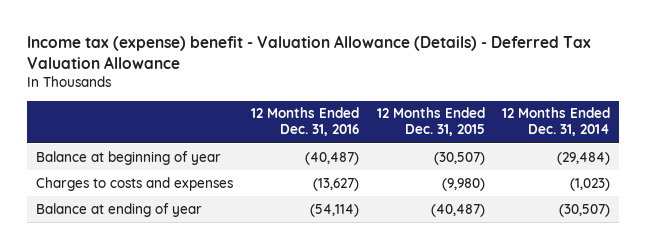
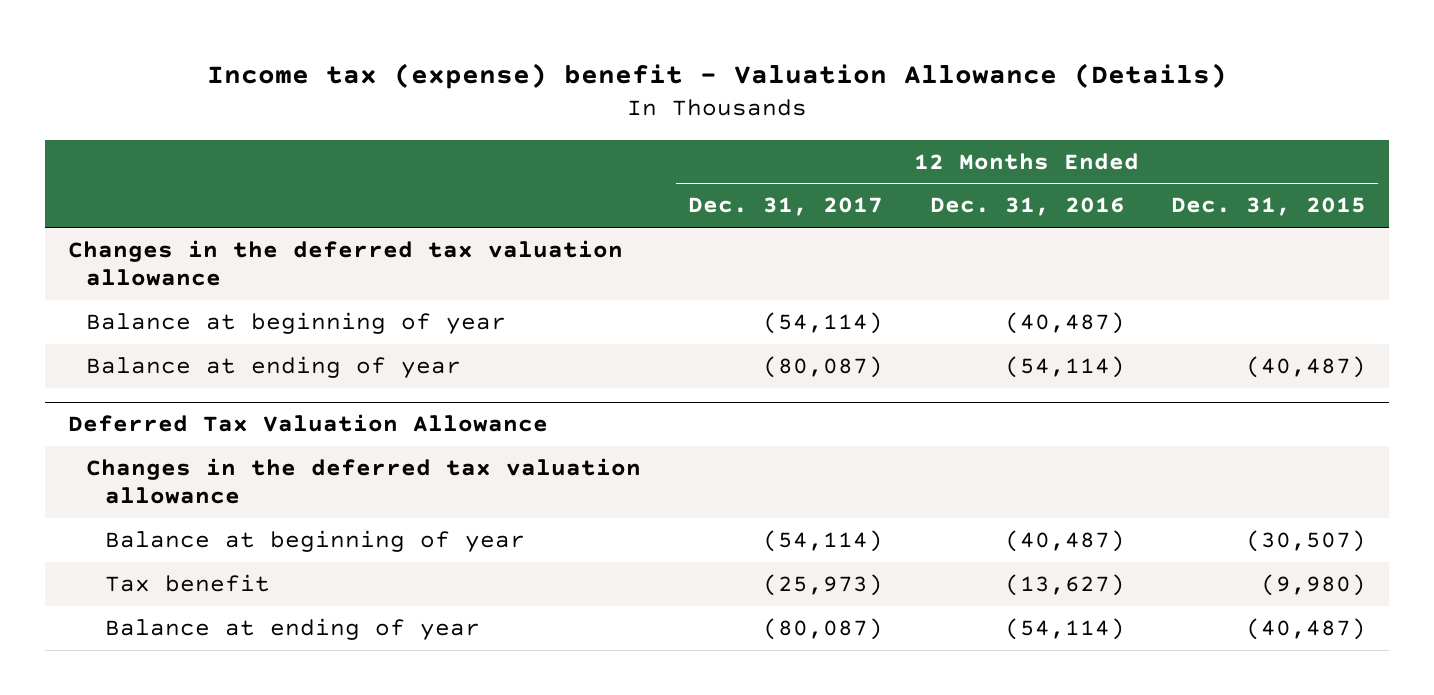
[27,35,592,69] Income tax (expense) benefit - Valuation Allowance (Details) - Deferred Tax Valuation Allowance -> [207,62,1228,89] Income tax (expense) benefit - Valuation Allowance (Details)
[502,107,611,137] 12 Months Ended Dec. 31, 2014 -> none
none -> [687,197,883,217] Dec. 31, 2017
none -> [68,240,624,287] Changes in the deferred tax valuation allowance
none -> [86,312,507,335] Balance at beginning of year
none -> [86,356,462,379] Balance at ending of year
none -> [68,414,549,433] Deferred Tax Valuation Allowance
none -> [86,458,642,505] Changes in the deferred tax valuation allowance
[35,176,233,191] Charges to costs and expenses -> [104,574,270,593] Tax benefit

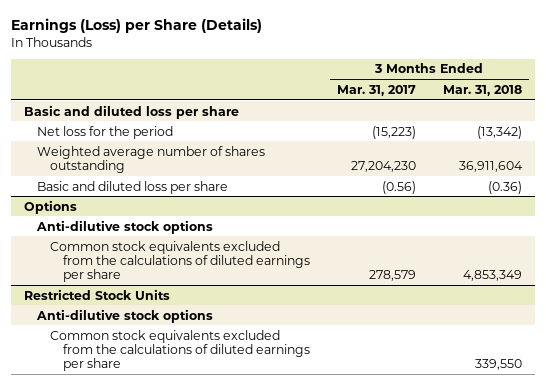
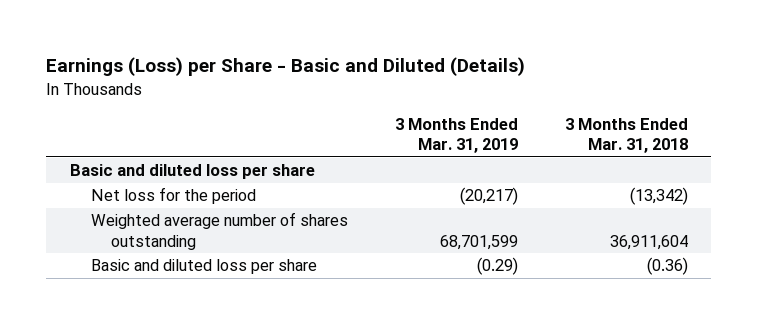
[10,17,262,33] Earnings (Loss) per Share (Details) -> [46,57,526,77] Earnings (Loss) per Share - Basic and Diluted (Details)
[336,84,416,96] Mar. 31, 2017 -> none
none -> [394,117,518,154] 3 Months Ended Mar. 31, 2019
[24,199,78,214] Options -> none
[36,219,214,234] Anti-dilutive stock options -> none
[49,240,310,282] Common stock equivalents excluded from the calculations of diluted earnings per share -> none
[24,288,171,300] Restricted Stock Units -> none
[36,308,214,323] Anti-dilutive stock options -> none
[49,329,310,371] Common stock equivalents excluded from the calculations of diluted earnings per share -> none

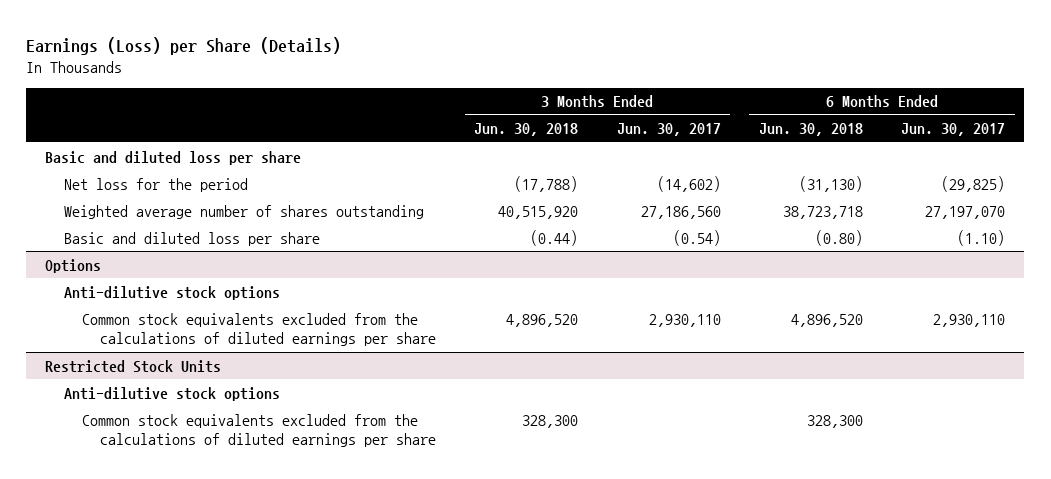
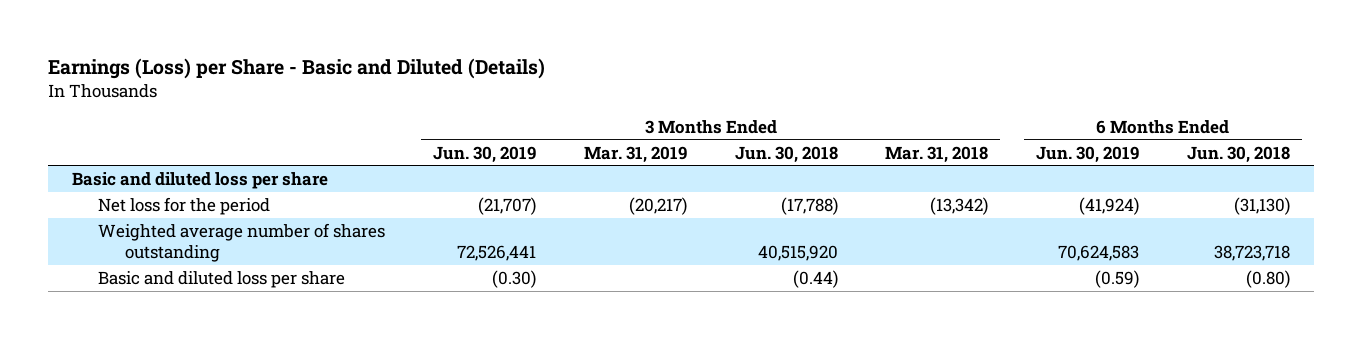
[26,36,342,55] Earnings (Loss) per Share (Details) -> [47,58,545,80] Earnings (Loss) per Share - Basic and Diluted (Details)
[616,123,721,137] Jun. 30, 2017 -> none
[901,123,1006,137] Jun. 30, 2017 -> none
none -> [433,145,537,163] Jun. 30, 2019
none -> [583,145,687,163] Mar. 31, 2019
none -> [885,145,989,163] Mar. 31, 2018
none -> [1036,145,1140,163] Jun. 30, 2019
[45,258,102,273] Options -> none
[63,285,280,300] Anti-dilutive stock options -> none
[81,312,436,347] Common stock equivalents excluded from the calculations of diluted earnings per share -> none
[45,359,222,373] Restricted Stock Units -> none
[63,386,280,401] Anti-dilutive stock options -> none
[81,413,436,448] Common stock equivalents excluded from the calculations of diluted earnings per share -> none

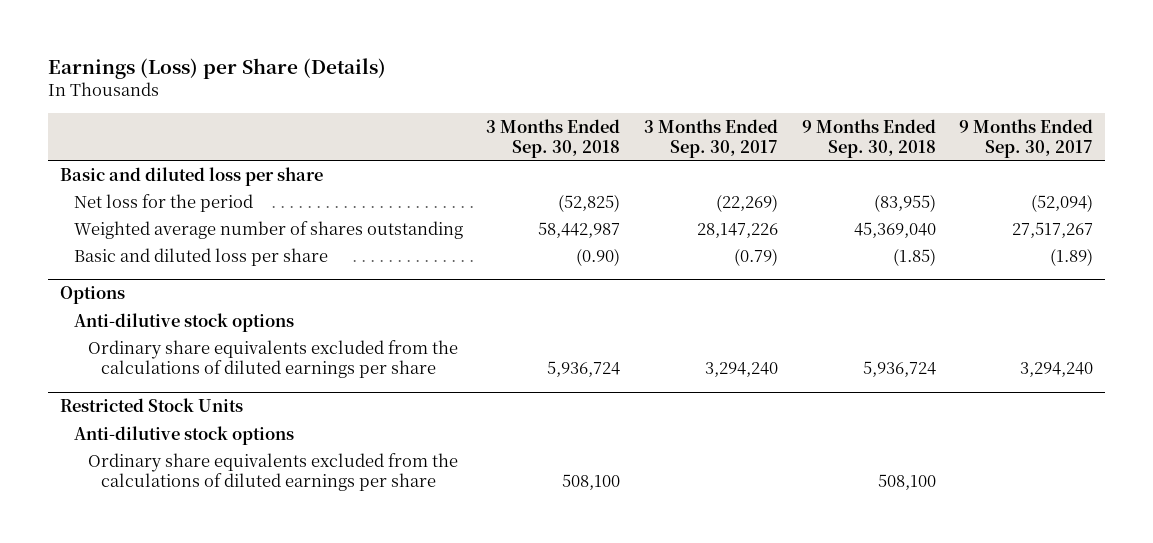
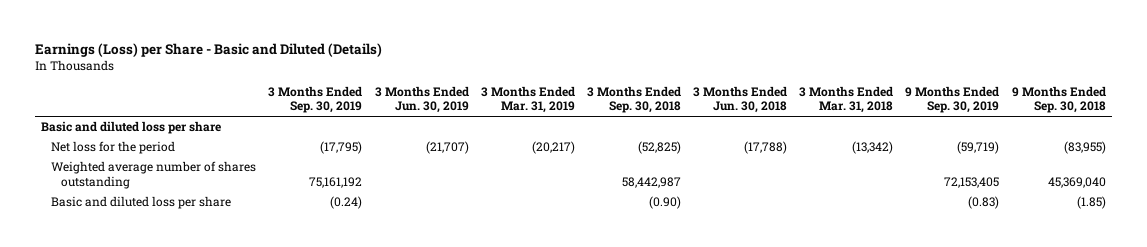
[47,57,386,79] Earnings (Loss) per Share (Details) -> [35,42,383,57] Earnings (Loss) per Share - Basic and Diluted (Details)
[643,118,778,158] 3 Months Ended Sep. 30, 2017 -> none
[959,118,1094,158] 9 Months Ended Sep. 30, 2017 -> none
none -> [268,85,363,114] 3 Months Ended Sep. 30, 2019
none -> [374,85,469,114] 3 Months Ended Jun. 30, 2019
none -> [480,85,575,114] 3 Months Ended Mar. 31, 2019
none -> [693,85,788,114] 3 Months Ended Jun. 30, 2018
none -> [799,85,894,114] 3 Months Ended Mar. 31, 2018
none -> [905,85,1000,114] 9 Months Ended Sep. 30, 2019
[59,285,125,304] Options -> none
[73,312,294,332] Anti-dilutive stock options -> none
[87,339,458,379] Ordinary share equivalents excluded from the calculations of diluted earnings per share -> none
[59,397,243,412] Restricted Stock Units -> none
[73,425,294,445] Anti-dilutive stock options -> none
[87,452,458,492] Ordinary share equivalents excluded from the calculations of diluted earnings per share -> none

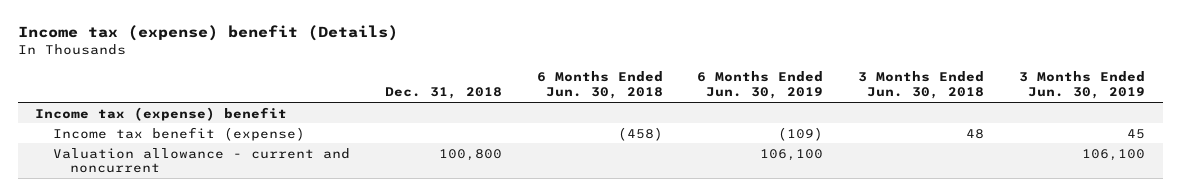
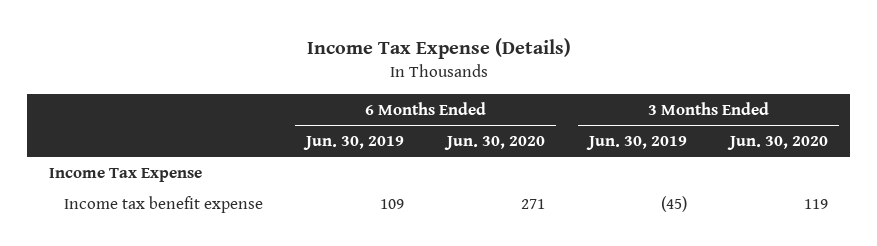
[17,25,398,42] Income tax (expense) benefit (Details) -> [306,38,571,60] Income Tax Expense (Details)
[384,87,502,100] Dec. 31, 2018 -> none
[536,71,663,100] 6 Months Ended Jun. 30, 2018 -> none
[858,71,985,100] 3 Months Ended Jun. 30, 2018 -> none
none -> [444,136,546,151] Jun. 30, 2020
none -> [727,136,829,151] Jun. 30, 2020
[52,147,350,174] Valuation allowance - current and noncurrent -> none
[35,106,288,121] Income tax (expense) benefit -> [48,167,202,182] Income Tax Expense
[52,126,305,141] Income tax benefit (expense) -> [63,195,263,213] Income tax benefit expense
[778,126,824,141] (109) -> [380,198,405,209] 109
[1127,128,1146,139] 45 -> [660,195,687,212] (45)

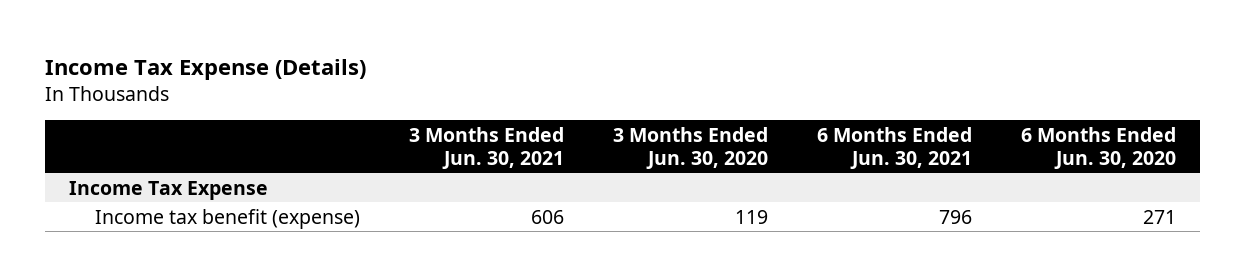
[303,136,405,151] Jun. 30, 2019 -> none
[585,136,687,151] Jun. 30, 2019 -> none
none -> [408,126,564,169] 3 Months Ended Jun. 30, 2021
none -> [816,126,972,169] 6 Months Ended Jun. 30, 2021
[63,195,263,213] Income tax benefit expense -> [94,208,360,229] Income tax benefit (expense)

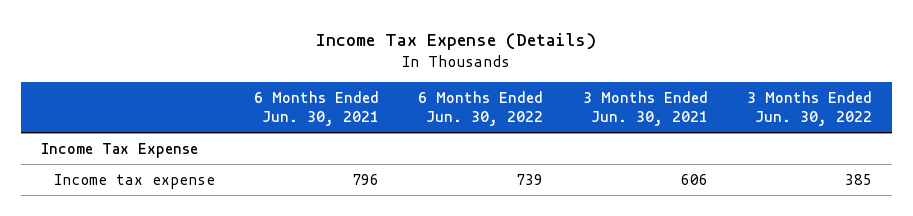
[612,126,768,169] 3 Months Ended Jun. 30, 2020 -> none
[1020,126,1176,169] 6 Months Ended Jun. 30, 2020 -> none
none -> [418,91,544,127] 6 Months Ended Jun. 30, 2022
none -> [747,91,873,127] 3 Months Ended Jun. 30, 2022
[94,208,360,229] Income tax benefit (expense) -> [53,173,215,189] Income tax expense

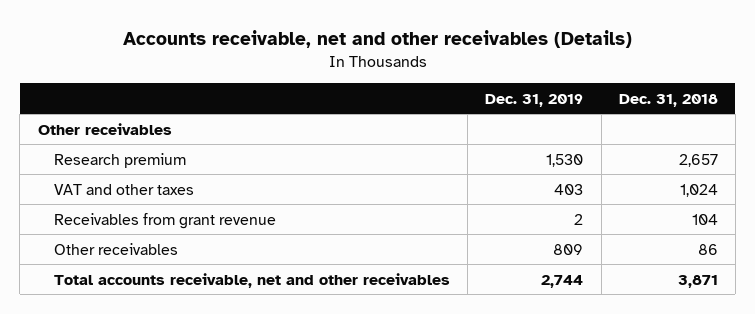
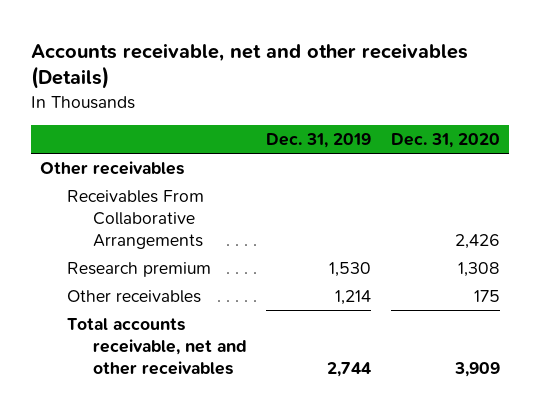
[618,93,718,107] Dec. 31, 2018 -> none
none -> [390,133,500,149] Dec. 31, 2020
none -> [66,190,204,249] Receivables From Collaborative Arrangements
[53,183,194,195] VAT and other taxes -> none
[53,212,276,229] Receivables from grant revenue -> none
[553,243,584,255] 809 -> [335,290,372,306] 1,214

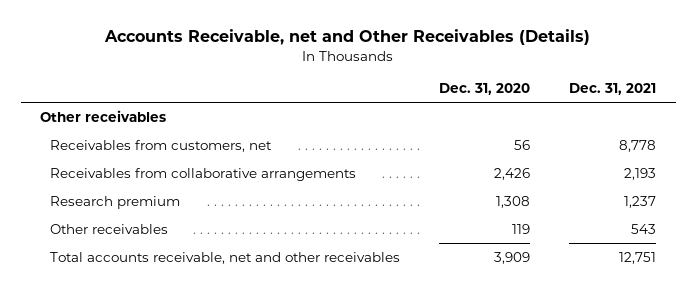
[30,42,468,90] Accounts receivable, net and other receivables (Details) -> [104,28,591,45] Accounts Receivable, net and Other Receivables (Details)
[266,133,372,149] Dec. 31, 2019 -> none
none -> [569,83,657,96] Dec. 31, 2021
none -> [50,139,273,152] Receivables from customers, net
[66,190,204,249] Receivables From Collaborative Arrangements -> [50,167,357,181] Receivables from collaborative arrangements
[473,290,500,303] 175 -> [512,223,531,234] 119

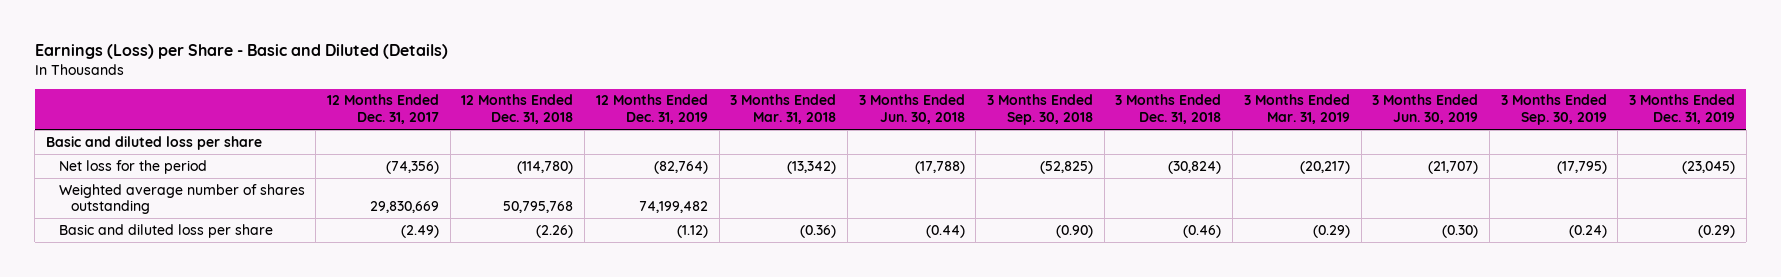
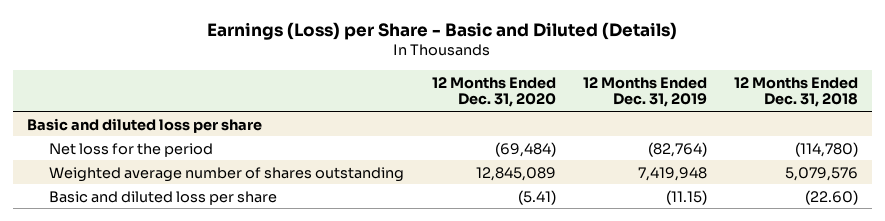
[327,94,440,125] 12 Months Ended Dec. 31, 2017 -> none
[730,94,837,125] 3 Months Ended Mar. 31, 2018 -> none
[858,94,965,125] 3 Months Ended Jun. 30, 2018 -> none
[987,94,1094,126] 3 Months Ended Sep. 30, 2018 -> none
[1115,94,1222,125] 3 Months Ended Dec. 31, 2018 -> none
[1243,94,1350,125] 3 Months Ended Mar. 31, 2019 -> none
[1372,94,1479,125] 3 Months Ended Jun. 30, 2019 -> none
[1500,94,1607,126] 3 Months Ended Sep. 30, 2019 -> none
[1629,94,1736,125] 3 Months Ended Dec. 31, 2019 -> none
none -> [431,76,556,108] 12 Months Ended Dec. 31, 2020
[503,201,574,214] 50,795,768 -> [785,166,859,181] 5,079,576
[638,201,708,214] 74,199,482 -> [637,166,707,181] 7,419,948
[536,224,574,238] (2.26) -> [805,189,859,205] (22.60)
[676,224,708,238] (1.12) -> [665,189,707,205] (11.15)

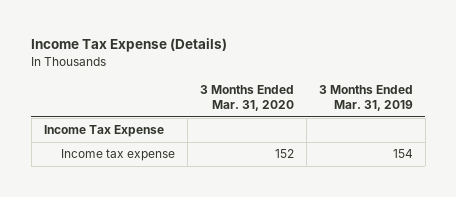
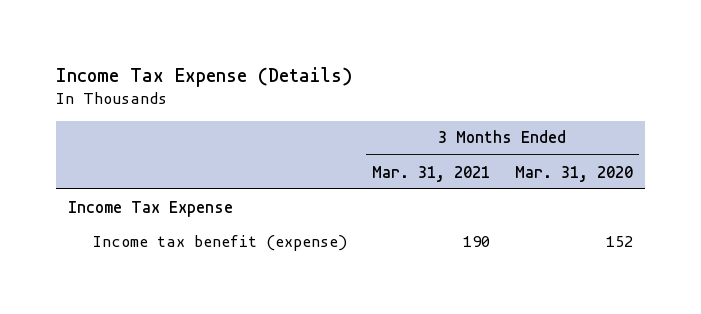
[318,84,413,111] 3 Months Ended Mar. 31, 2019 -> none
none -> [371,165,490,182] Mar. 31, 2021
[60,149,175,162] Income tax expense -> [93,234,348,251] Income tax benefit (expense)

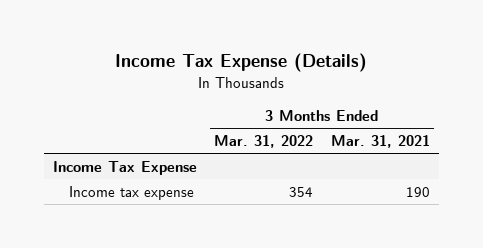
[514,165,633,182] Mar. 31, 2020 -> none
none -> [214,134,314,148] Mar. 31, 2022
[93,234,348,251] Income tax benefit (expense) -> [69,185,195,200] Income tax expense

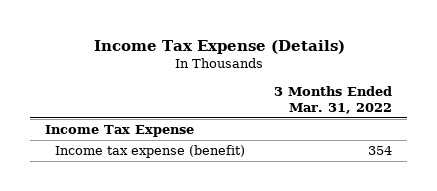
[330,134,430,148] Mar. 31, 2021 -> none
[69,185,195,200] Income tax expense -> [54,145,245,159] Income tax expense (benefit)

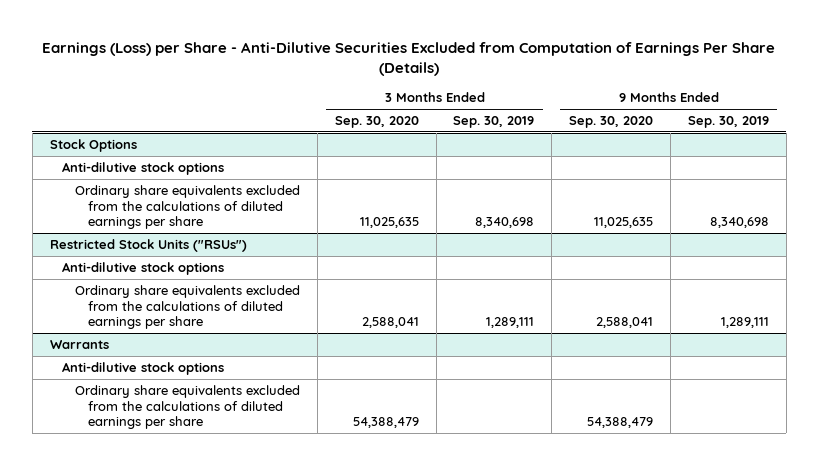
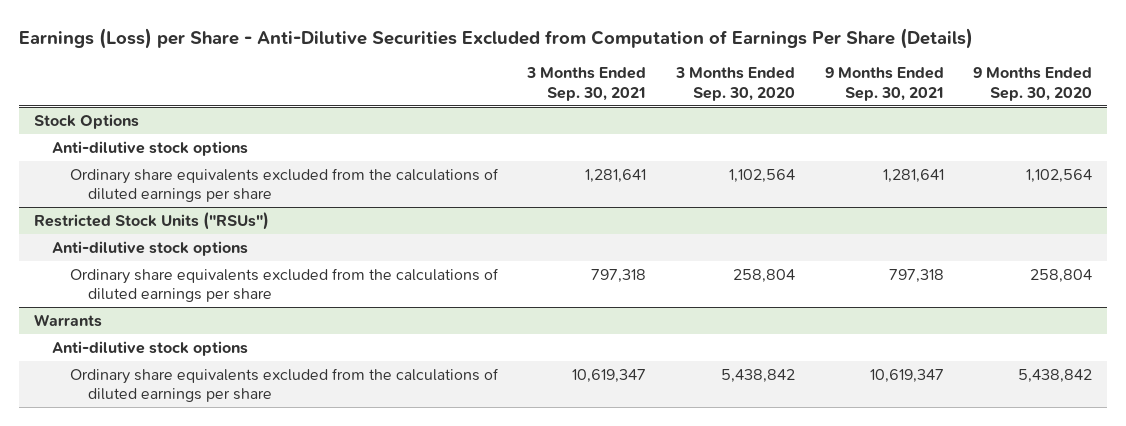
[453,116,535,129] Sep. 30, 2019 -> none
[687,116,769,129] Sep. 30, 2019 -> none
none -> [526,67,647,101] 3 Months Ended Sep. 30, 2021
none -> [824,67,944,101] 9 Months Ended Sep. 30, 2021
[359,216,419,228] 11,025,635 -> [729,168,796,183] 1,102,564
[594,216,654,228] 11,025,635 -> [1026,168,1093,183] 1,102,564
[361,316,419,328] 2,588,041 -> [733,268,796,283] 258,804
[596,316,654,328] 2,588,041 -> [1030,268,1093,283] 258,804
[352,416,419,428] 54,388,479 -> [721,368,796,383] 5,438,842
[587,416,654,428] 54,388,479 -> [1018,368,1093,383] 5,438,842

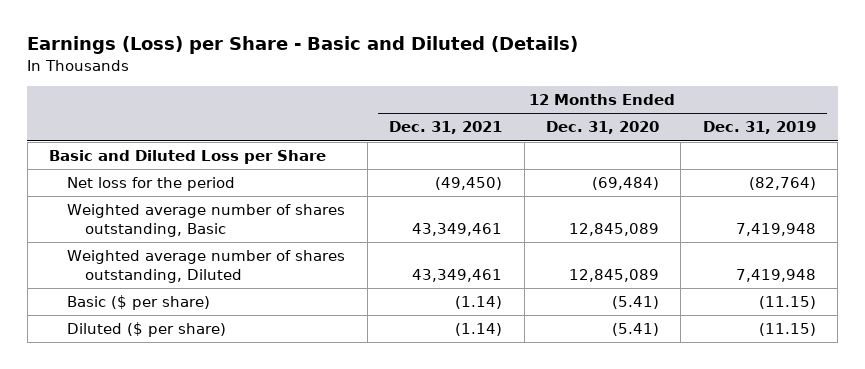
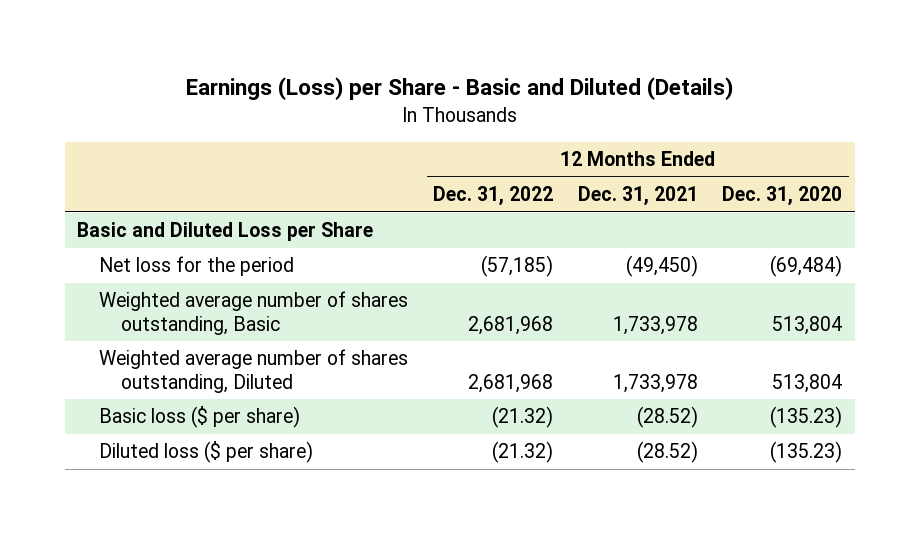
[702,121,816,135] Dec. 31, 2019 -> none
none -> [432,185,553,206] Dec. 31, 2022
[412,223,503,237] 43,349,461 -> [612,315,698,335] 1,733,978
[568,223,659,237] 12,845,089 -> [772,315,843,335] 513,804
[412,269,503,283] 43,349,461 -> [612,373,698,393] 1,733,978
[568,269,659,283] 12,845,089 -> [772,373,843,393] 513,804
[67,295,211,311] Basic ($ per share) -> [99,406,301,429] Basic loss ($ per share)
[455,296,503,310] (1.14) -> [636,406,698,429] (28.52)
[611,296,659,310] (5.41) -> [770,406,843,429] (135.23)
[67,322,227,338] Diluted ($ per share) -> [99,441,314,464] Diluted loss ($ per share)
[455,323,503,337] (1.14) -> [636,441,698,464] (28.52)
[611,323,659,337] (5.41) -> [770,441,843,464] (135.23)

